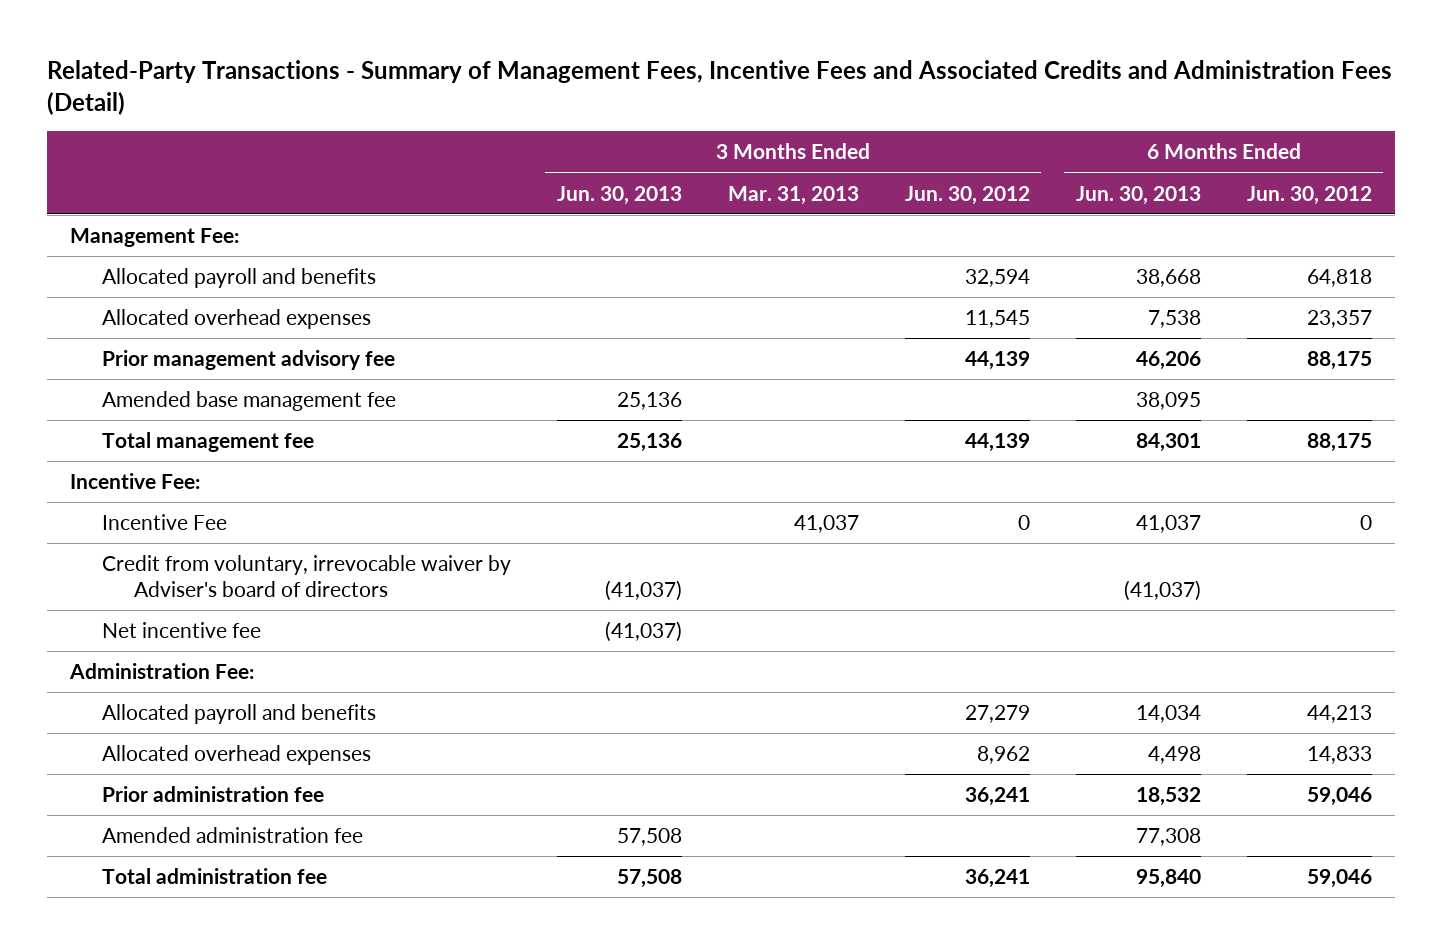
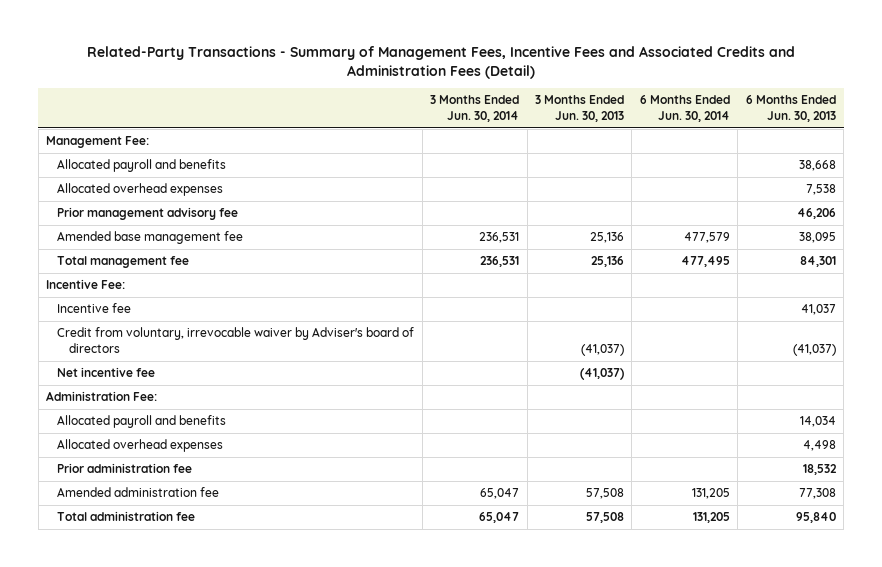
[727,185,859,205] Mar. 31, 2013 -> none
[904,185,1030,205] Jun. 30, 2012 -> none
[1246,185,1372,205] Jun. 30, 2012 -> none
none -> [430,95,520,122] 3 Months Ended Jun. 30, 2014
none -> [639,95,730,122] 6 Months Ended Jun. 30, 2014
[102,514,228,531] Incentive Fee -> [57,303,132,314] Incentive fee

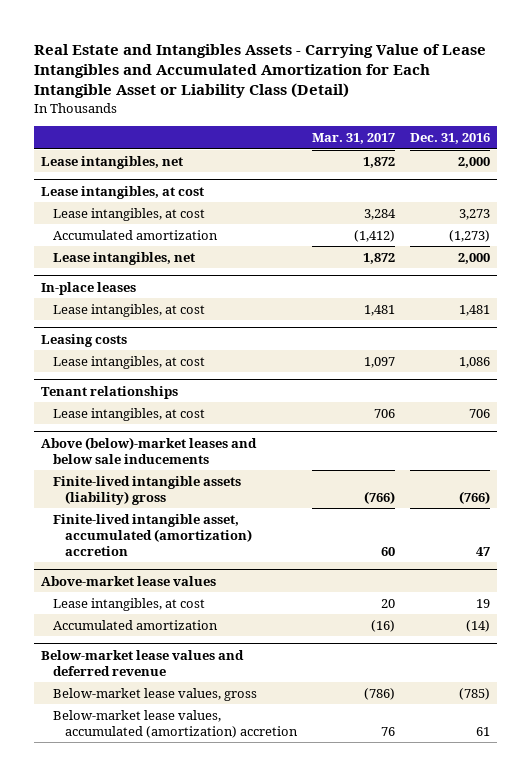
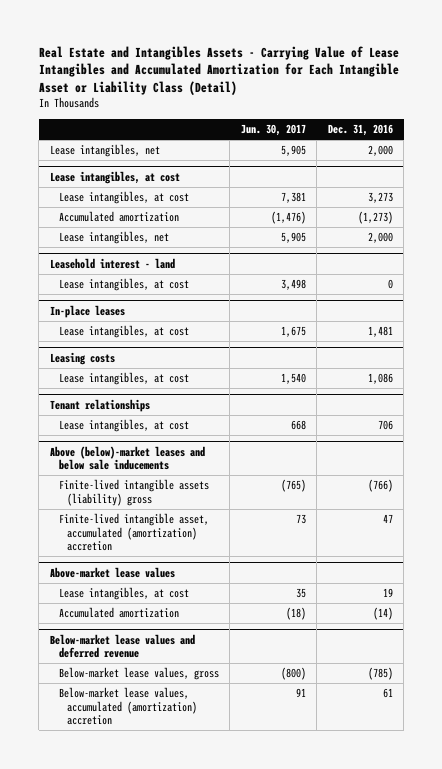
[311,133,395,145] Mar. 31, 2017 -> none
none -> [240,124,306,137] Jun. 30, 2017
none -> [49,257,175,269] Leasehold interest - land
none -> [58,278,189,292] Lease intangibles, at cost

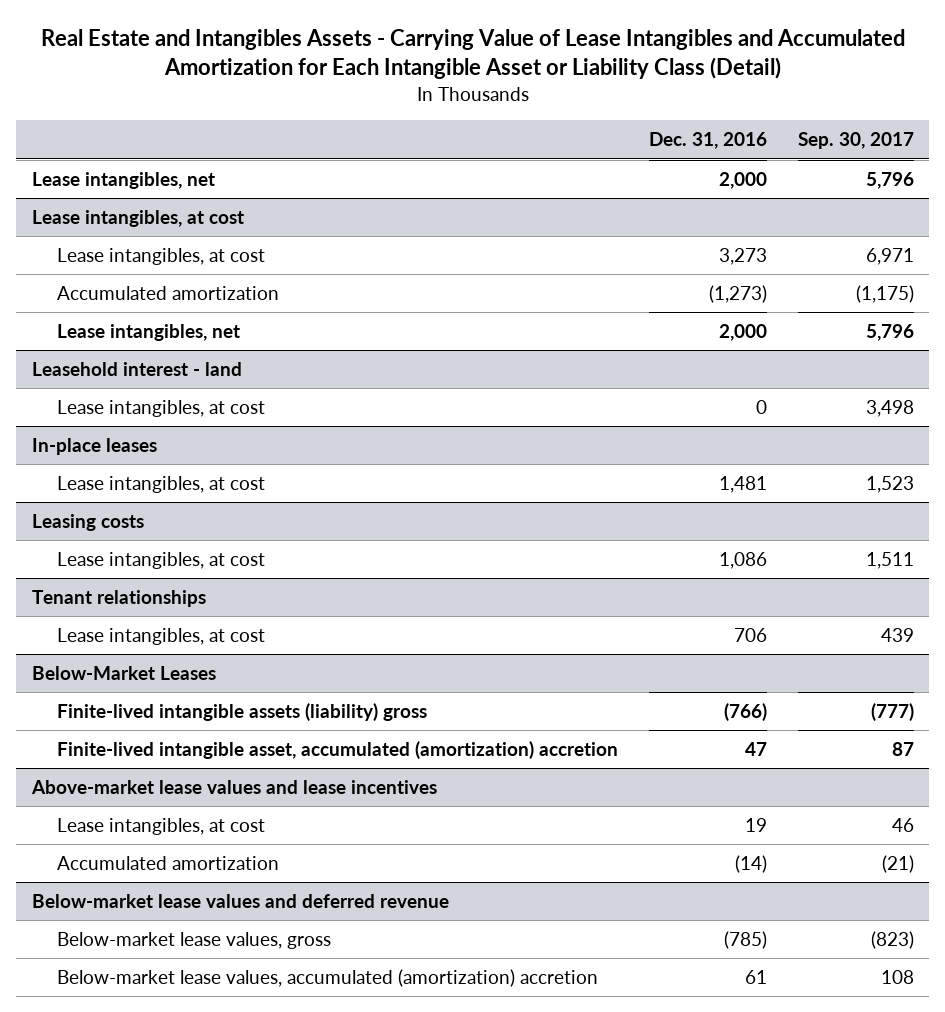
[240,124,306,137] Jun. 30, 2017 -> none
none -> [797,132,914,150] Sep. 30, 2017
[49,445,205,471] Above (below)-market leases and below sale inducements -> [31,665,216,680] Below-Market Leases
[49,566,175,578] Above-market lease values -> [30,779,437,794] Above-market lease values and lease incentives

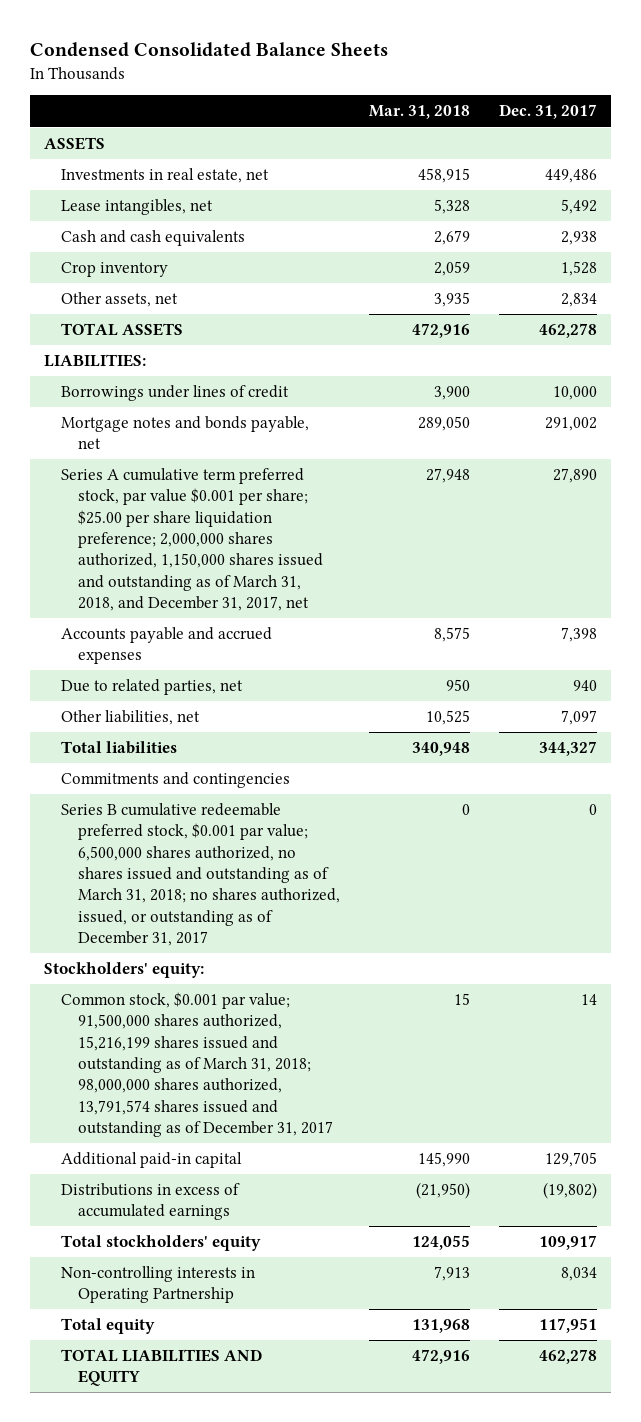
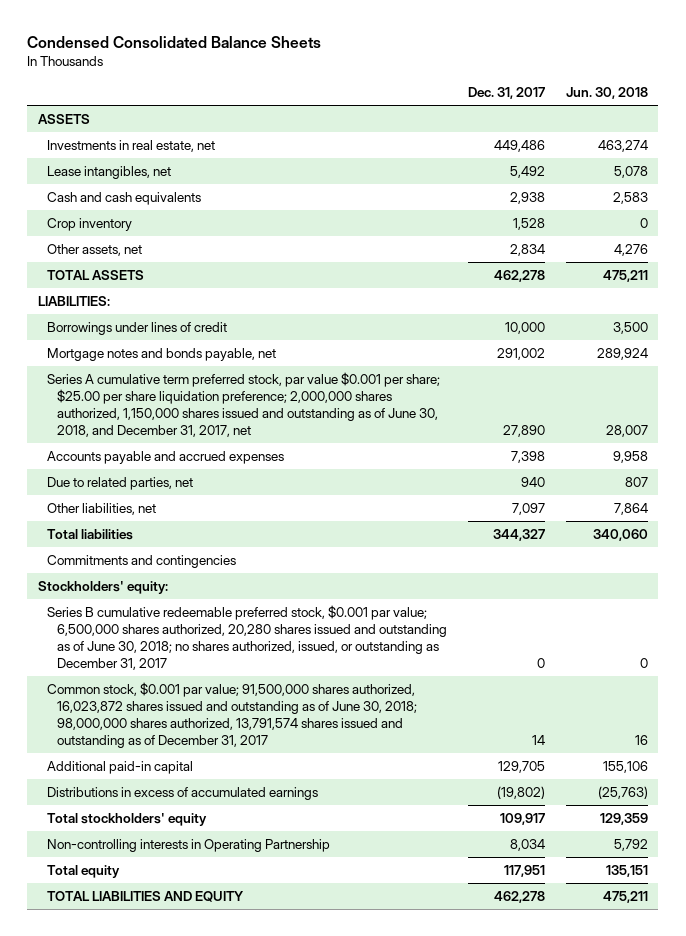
[369,105,471,120] Mar. 31, 2018 -> none
none -> [565,87,648,100] Jun. 30, 2018
[61,468,324,612] Series A cumulative term preferred stock, par value $0.001 per share; $25.00 per share liquidation preference; 2,000,000 shares authorized, 1,150,000 shares issued and outstanding as of March 31, 2018, and December 31, 2017, net -> [47,371,441,438] Series A cumulative term preferred stock, par value $0.001 per share; $25.00 per share liquidation preference; 2,000,000 shares authorized, 1,150,000 shares issued and outstanding as of June 30, 2018, and December 31, 2017, net
[61,803,341,947] Series B cumulative redeemable preferred stock, $0.001 par value; 6,500,000 shares authorized, no shares issued and outstanding as of March 31, 2018; no shares authorized, issued, or outstanding as of December 31, 2017 -> none
none -> [47,604,447,671] Series B cumulative redeemable preferred stock, $0.001 par value; 6,500,000 shares authorized, 20,280 shares issued and outstanding as of June 30, 2018; no shares authorized, issued, or outstanding as December 31, 2017
[61,992,334,1138] Common stock, $0.001 par value; 91,500,000 shares authorized, 15,216,199 shares issued and outstanding as of March 31, 2018; 98,000,000 shares authorized, 13,791,574 shares issued and outstanding as of December 31, 2017 -> [47,681,417,749] Common stock, $0.001 par value; 91,500,000 shares authorized, 16,023,872 shares issued and outstanding as of June 30, 2018; 98,000,000 shares authorized, 13,791,574 shares issued and outstanding as of December 31, 2017

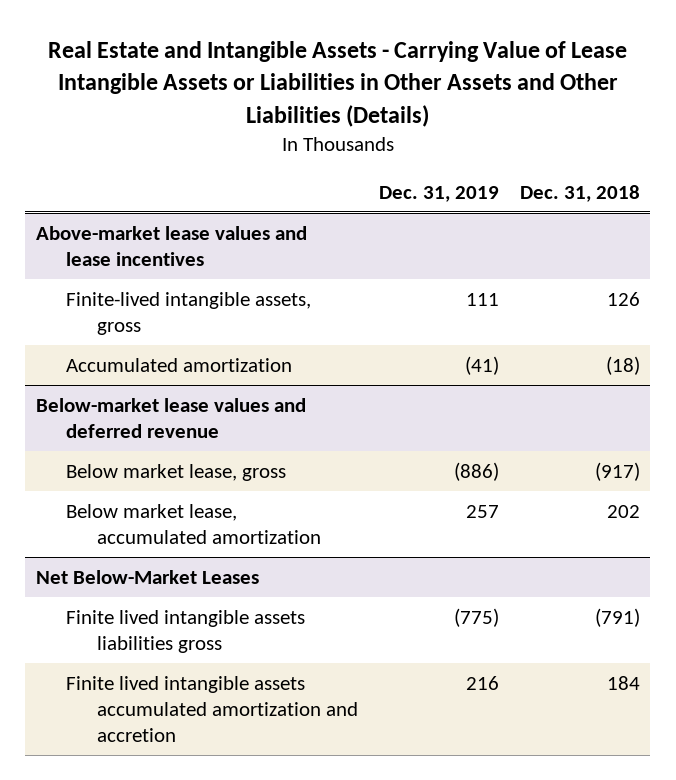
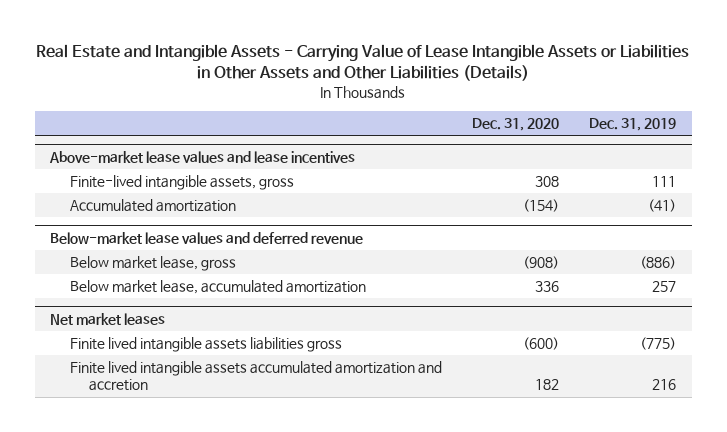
[519,184,640,202] Dec. 31, 2018 -> none
none -> [471,118,559,132] Dec. 31, 2020
[35,569,259,584] Net Below-Market Leases -> [50,312,166,325] Net market leases

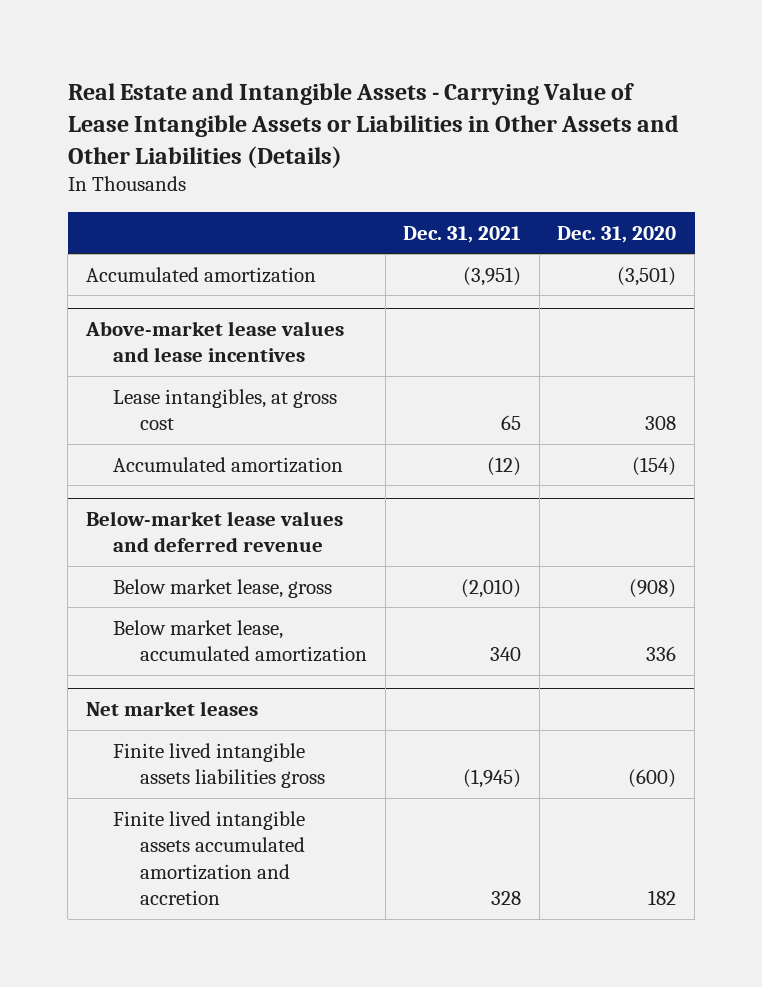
[589,118,677,132] Dec. 31, 2019 -> none
none -> [403,225,522,243] Dec. 31, 2021
none -> [85,266,316,283] Accumulated amortization
[69,175,294,191] Finite-lived intangible assets, gross -> [112,388,337,431] Lease intangibles, at gross cost

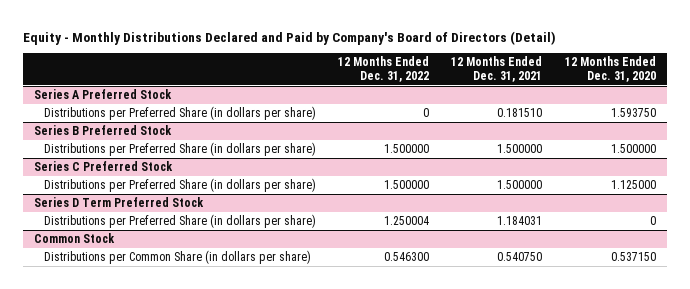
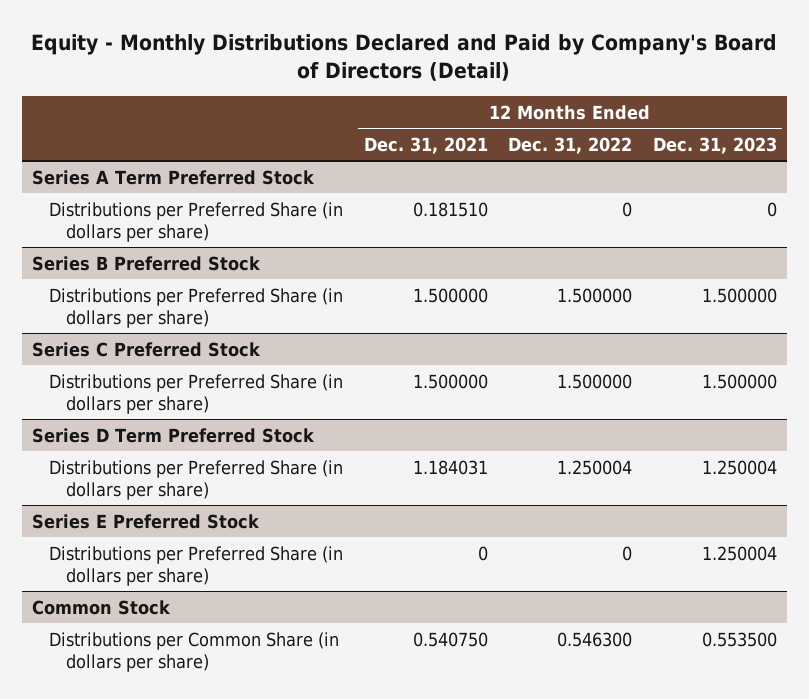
[564,56,656,83] 12 Months Ended Dec. 31, 2020 -> none
none -> [652,136,777,154] Dec. 31, 2023
[34,89,173,100] Series A Preferred Stock -> [31,169,315,185] Series A Term Preferred Stock
none -> [31,513,260,529] Series E Preferred Stock
none -> [49,545,344,586] Distributions per Preferred Share (in dollars per share)

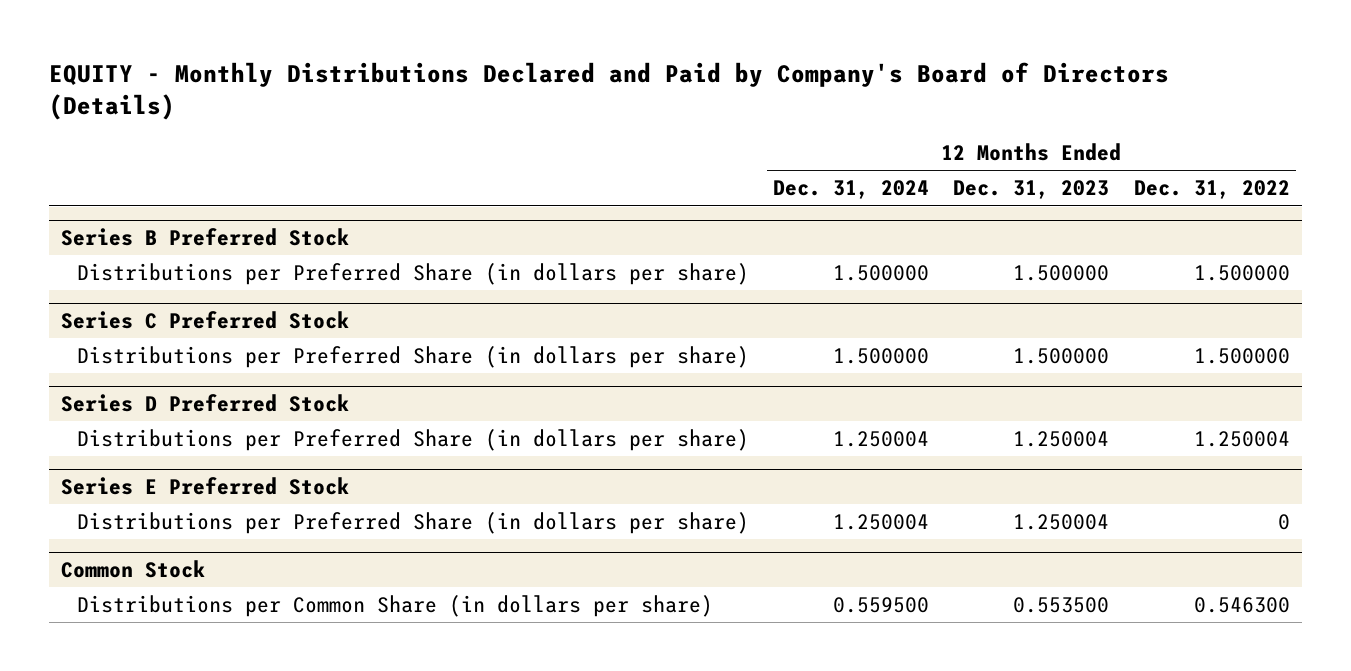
[31,33,778,82] Equity - Monthly Distributions Declared and Paid by Company's Board of Directors (Detail) -> [49,61,1170,121] EQUITY - Monthly Distributions Declared and Paid by Company's Board of Directors (Details)
[363,136,488,154] Dec. 31, 2021 -> none
none -> [773,180,930,200] Dec. 31, 2024
[31,169,315,185] Series A Term Preferred Stock -> none
[49,201,344,242] Distributions per Preferred Share (in dollars per share) -> none
[31,427,315,443] Series D Term Preferred Stock -> [61,394,350,413] Series D Preferred Stock

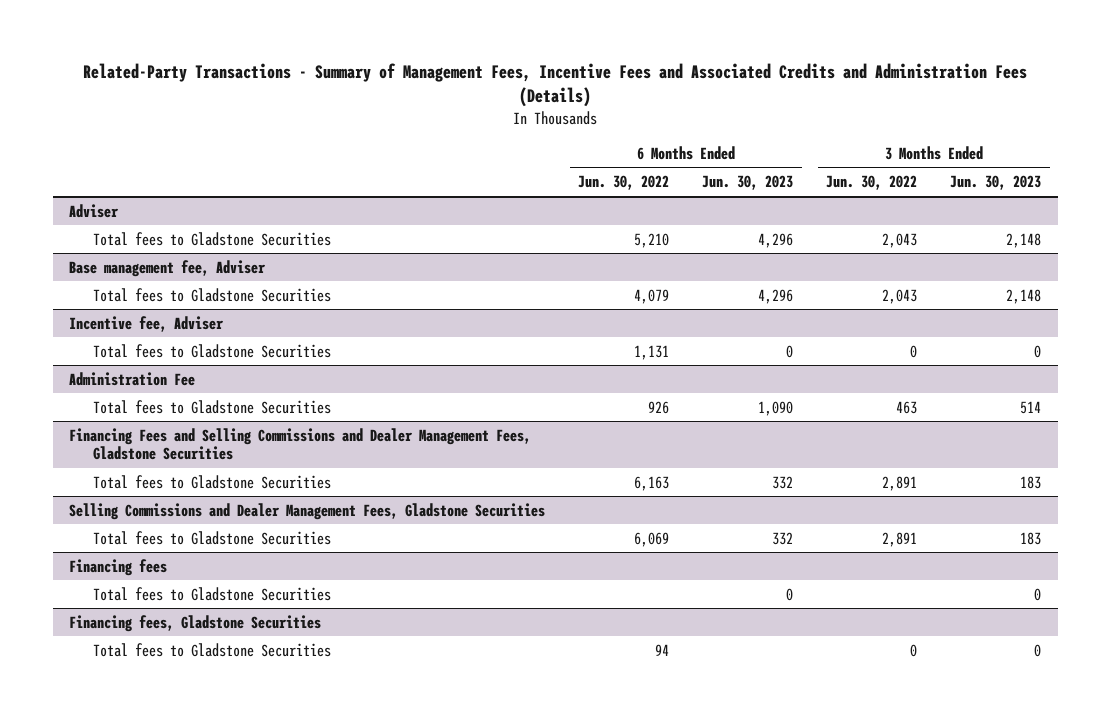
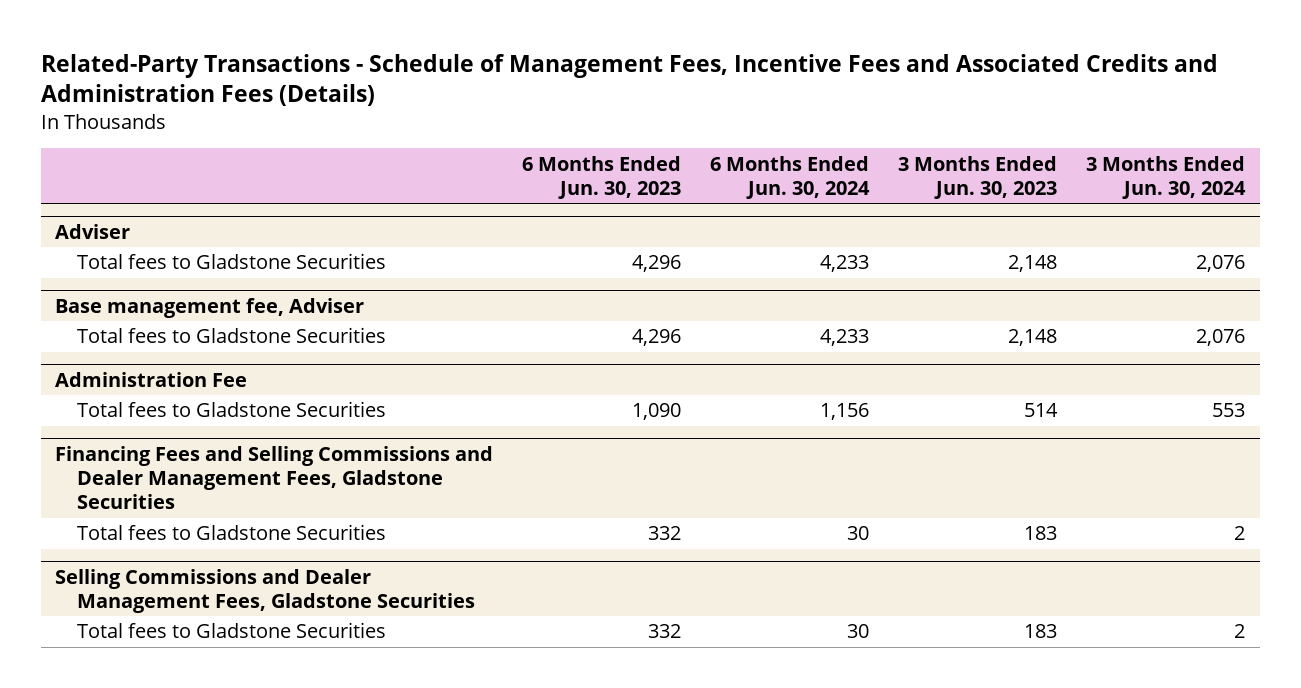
[83,62,1028,108] Related-Party Transactions - Summary of Management Fees, Incentive Fees and Associated Credits and Administration Fees (Details) -> [40,53,1218,107] Related-Party Transactions - Schedule of Management Fees, Incentive Fees and Associated Credits and Administration Fees (Details)
[578,175,670,191] Jun. 30, 2022 -> none
[826,175,918,191] Jun. 30, 2022 -> none
none -> [710,155,871,200] 6 Months Ended Jun. 30, 2024
none -> [1086,155,1247,200] 3 Months Ended Jun. 30, 2024
[69,315,225,332] Incentive fee, Adviser -> none
[93,343,332,358] Total fees to Gladstone Securities -> none
[69,558,168,576] Financing fees -> none
[93,586,332,601] Total fees to Gladstone Securities -> none
[69,614,322,632] Financing fees, Gladstone Securities -> none
[93,642,332,657] Total fees to Gladstone Securities -> none

